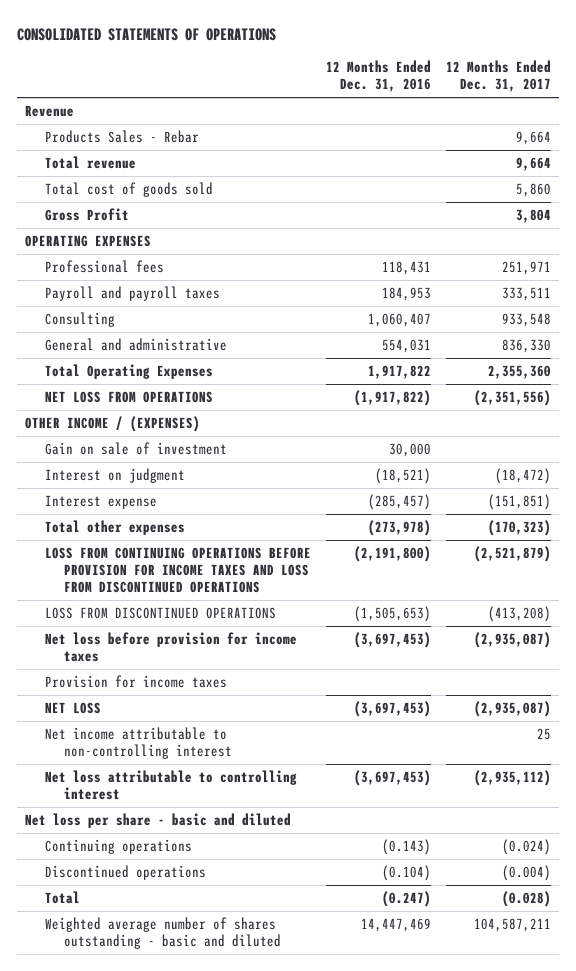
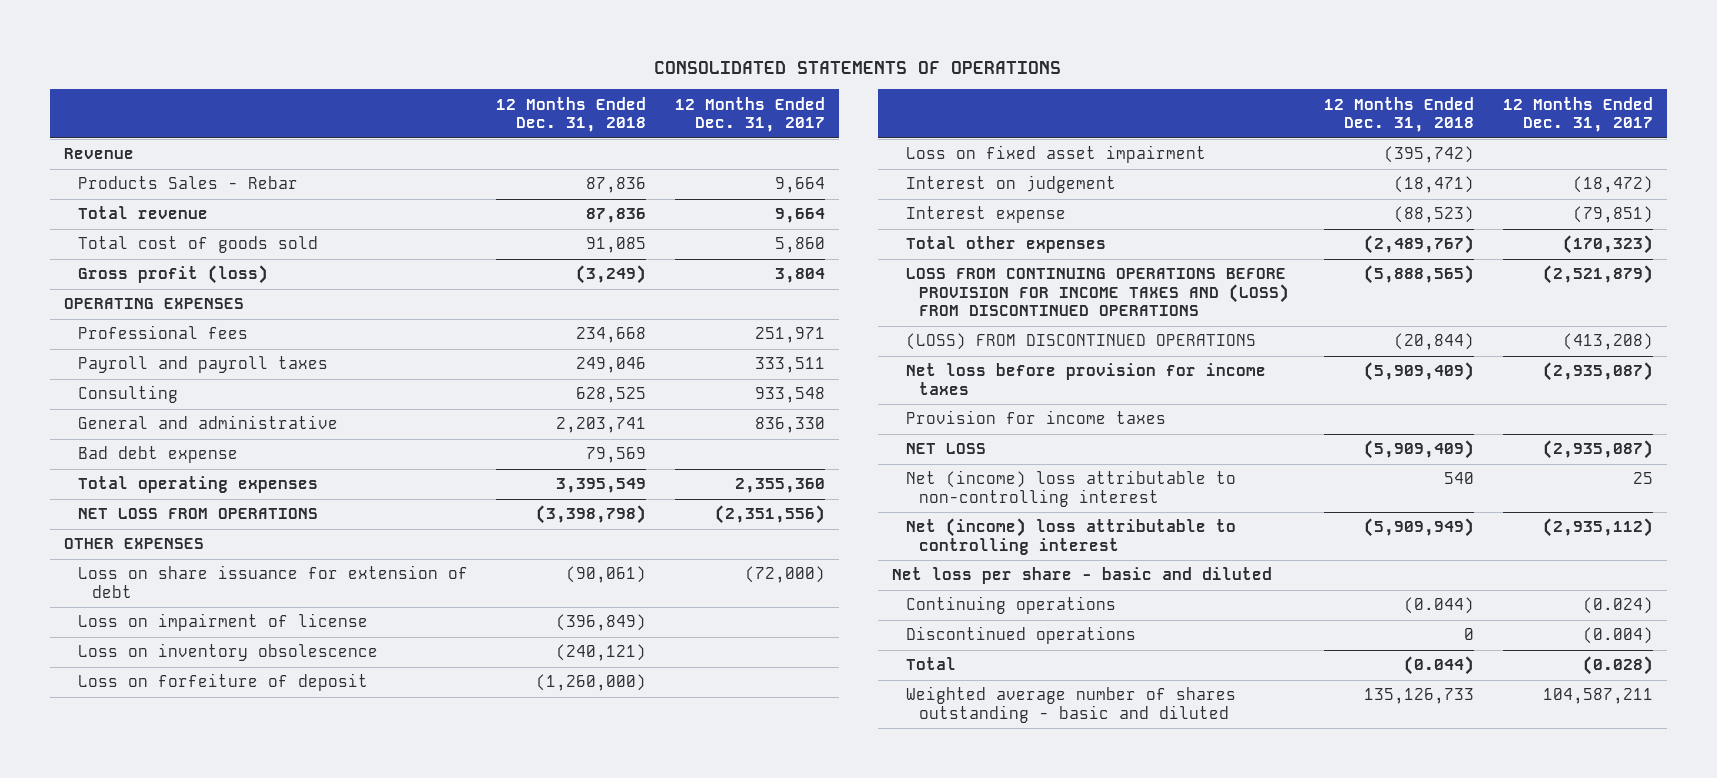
[325,60,431,92] 12 Months Ended Dec. 31, 2016 -> none
none -> [496,96,647,133] 12 Months Ended Dec. 31, 2018
[44,208,129,222] Gross Profit -> [77,265,268,285] Gross profit (loss)
none -> [77,446,238,464] Bad debt expense
[44,364,213,380] Total Operating Expenses -> [77,476,318,494] Total operating expenses
[44,442,227,456] Gain on sale of investment -> none
[24,416,200,433] OTHER INCOME / (EXPENSES) -> [64,538,205,550] OTHER EXPENSES
none -> [77,565,468,598] Loss on share issuance for extension of debt
none -> [77,613,368,632] Loss on impairment of license
none -> [77,643,378,662] Loss on inventory obsolescence
none -> [77,673,368,692] Loss on forfeiture of deposit
none -> [905,145,1206,164] Loss on fixed asset impairment
[44,468,185,484] Interest on judgment -> [905,175,1116,194] Interest on judgement
[488,494,552,511] (151,851) -> [1572,206,1653,224] (79,851)
[44,547,311,593] LOSS FROM CONTINUING OPERATIONS BEFORE PROVISION FOR INCOME TAXES AND LOSS FROM DISCONTINUED OPERATIONS -> [905,268,1290,317] LOSS FROM CONTINUING OPERATIONS BEFORE PROVISION FOR INCOME TAXES AND (LOSS) FROM DISCONTINUED OPERATIONS
[44,607,276,620] LOSS FROM DISCONTINUED OPERATIONS -> [905,333,1256,351] (LOSS) FROM DISCONTINUED OPERATIONS
[44,727,233,759] Net income attributable to non-controlling interest -> [905,470,1236,507] Net (income) loss attributable to non-controlling interest
[44,770,297,800] Net loss attributable to controlling interest -> [905,518,1236,555] Net (income) loss attributable to controlling interest

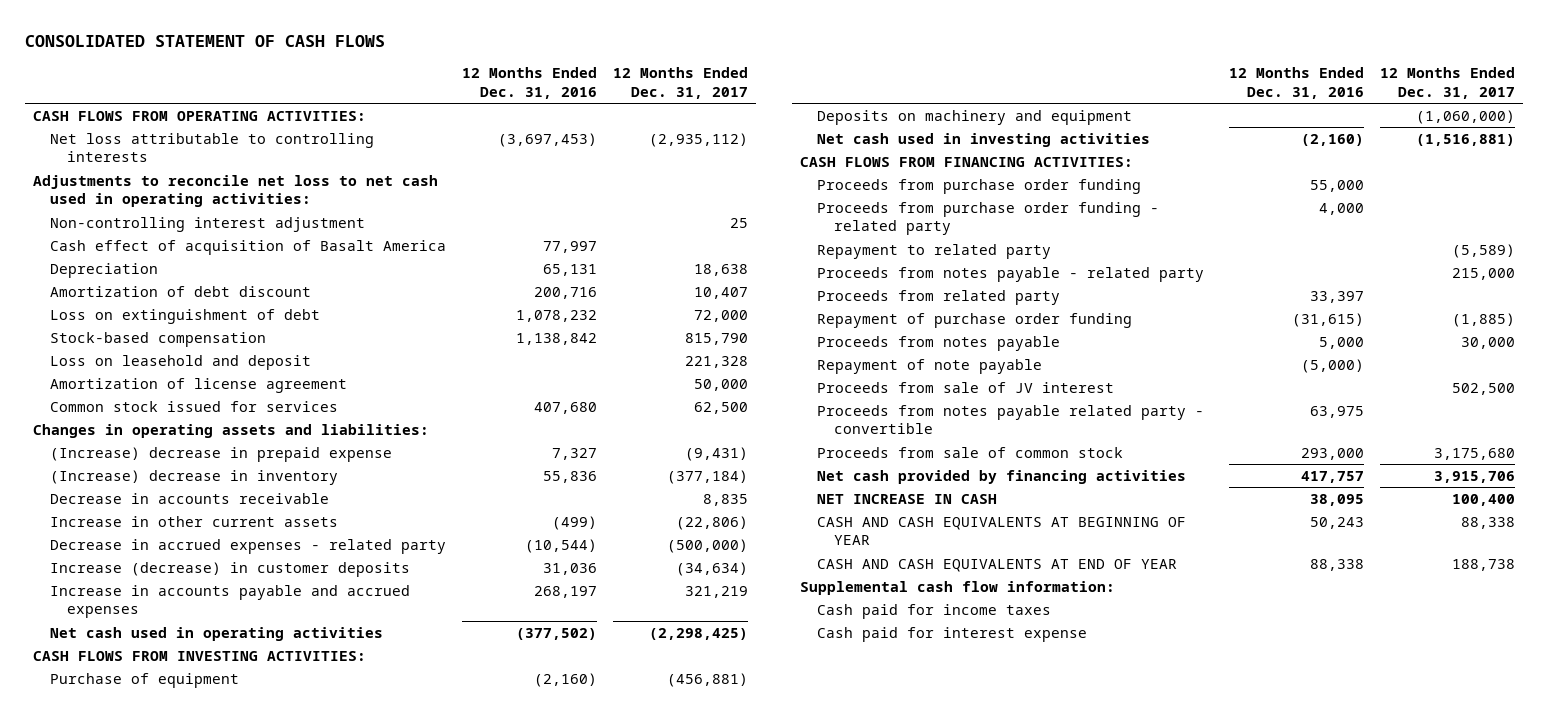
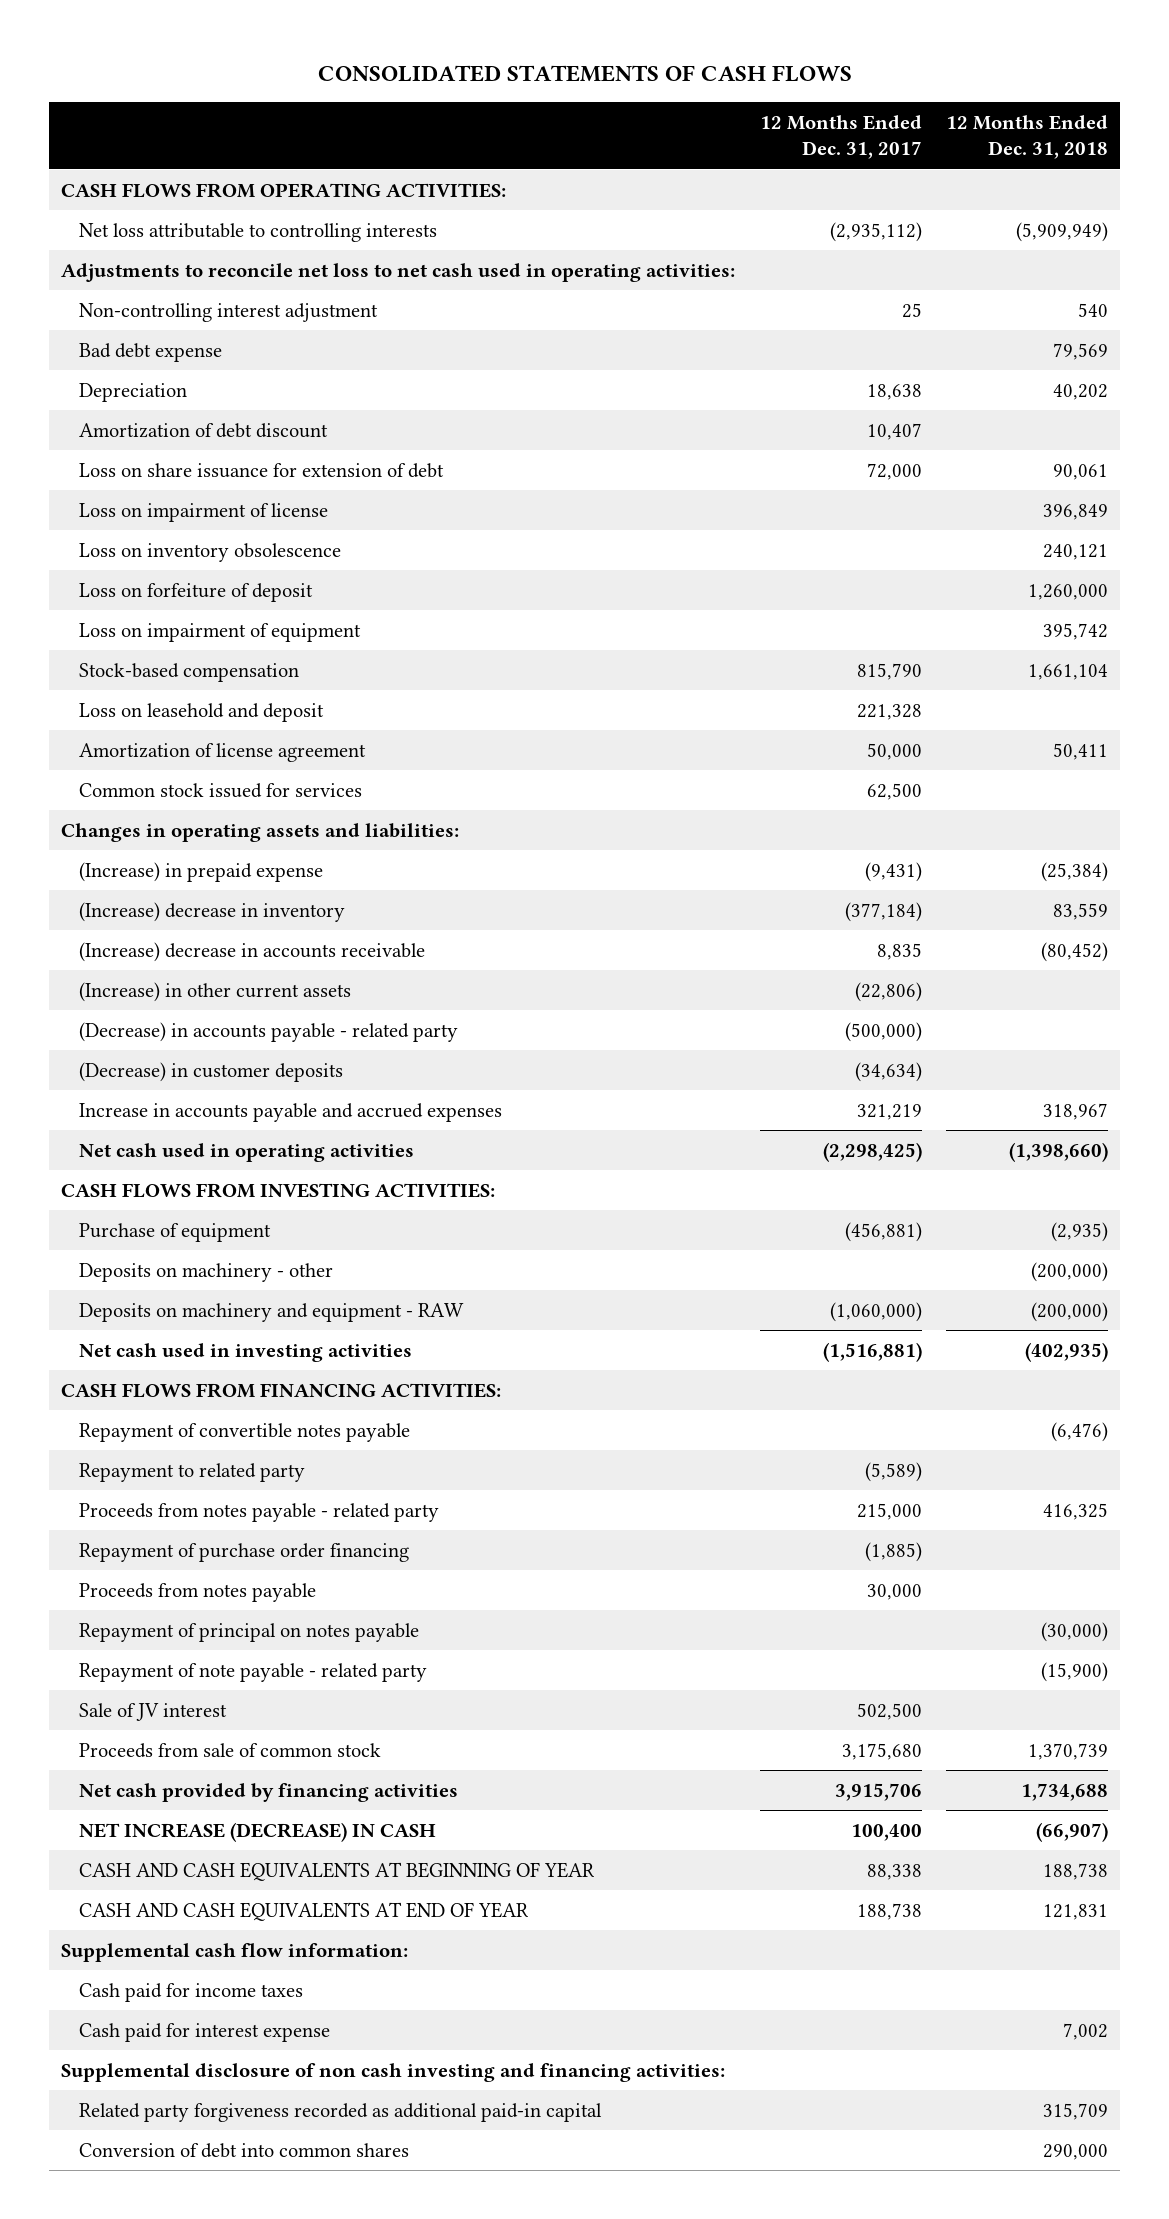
[24,35,385,48] CONSOLIDATED STATEMENT OF CASH FLOWS -> [317,65,852,83] CONSOLIDATED STATEMENTS OF CASH FLOWS
[461,67,597,99] 12 Months Ended Dec. 31, 2016 -> none
none -> [945,114,1108,160] 12 Months Ended Dec. 31, 2018
[49,239,446,255] Cash effect of acquisition of Basalt America -> none
none -> [79,342,223,362] Bad debt expense
[49,308,320,324] Loss on extinguishment of debt -> none
none -> [79,462,445,478] Loss on share issuance for extension of debt
none -> [79,502,329,522] Loss on impairment of license
none -> [79,542,342,562] Loss on inventory obsolescence
none -> [79,582,314,602] Loss on forfeiture of deposit
none -> [79,622,362,642] Loss on impairment of equipment
[49,446,392,462] (Increase) decrease in prepaid expense -> [79,861,324,882] (Increase) in prepaid expense
[49,492,329,504] Decrease in accounts receivable -> [79,941,426,962] (Increase) decrease in accounts receivable
[49,515,338,527] Increase in other current assets -> [79,981,352,1002] (Increase) in other current assets
[49,538,446,554] Decrease in accrued expenses - related party -> [79,1021,459,1042] (Decrease) in accounts payable - related party
[49,561,410,577] Increase (decrease) in customer deposits -> [79,1061,344,1082] (Decrease) in customer deposits
none -> [79,1262,334,1282] Deposits on machinery - other
[817,109,1133,125] Deposits on machinery and equipment -> [79,1302,465,1322] Deposits on machinery and equipment - RAW
[817,178,1142,194] Proceeds from purchase order funding -> none
[817,201,1160,236] Proceeds from purchase order funding - related party -> none
none -> [79,1422,411,1442] Repayment of convertible notes payable
[817,289,1061,305] Proceeds from related party -> none
[817,312,1133,328] Repayment of purchase order funding -> [79,1542,410,1562] Repayment of purchase order financing
[817,404,1205,435] Proceeds from notes payable related party - convertible -> none
[817,358,1043,374] Repayment of note payable -> [79,1622,420,1642] Repayment of principal on notes payable
none -> [79,1662,428,1682] Repayment of note payable - related party
[817,381,1115,393] Proceeds from sale of JV interest -> [79,1702,228,1721] Sale of JV interest
[817,493,998,504] NET INCREASE IN CASH -> [79,1821,437,1842] NET INCREASE (DECREASE) IN CASH
none -> [61,2062,726,2082] Supplemental disclosure of non cash investing and financing activities:
none -> [79,2102,603,2122] Related party forgiveness recorded as additional paid-in capital
none -> [79,2142,410,2158] Conversion of debt into common shares

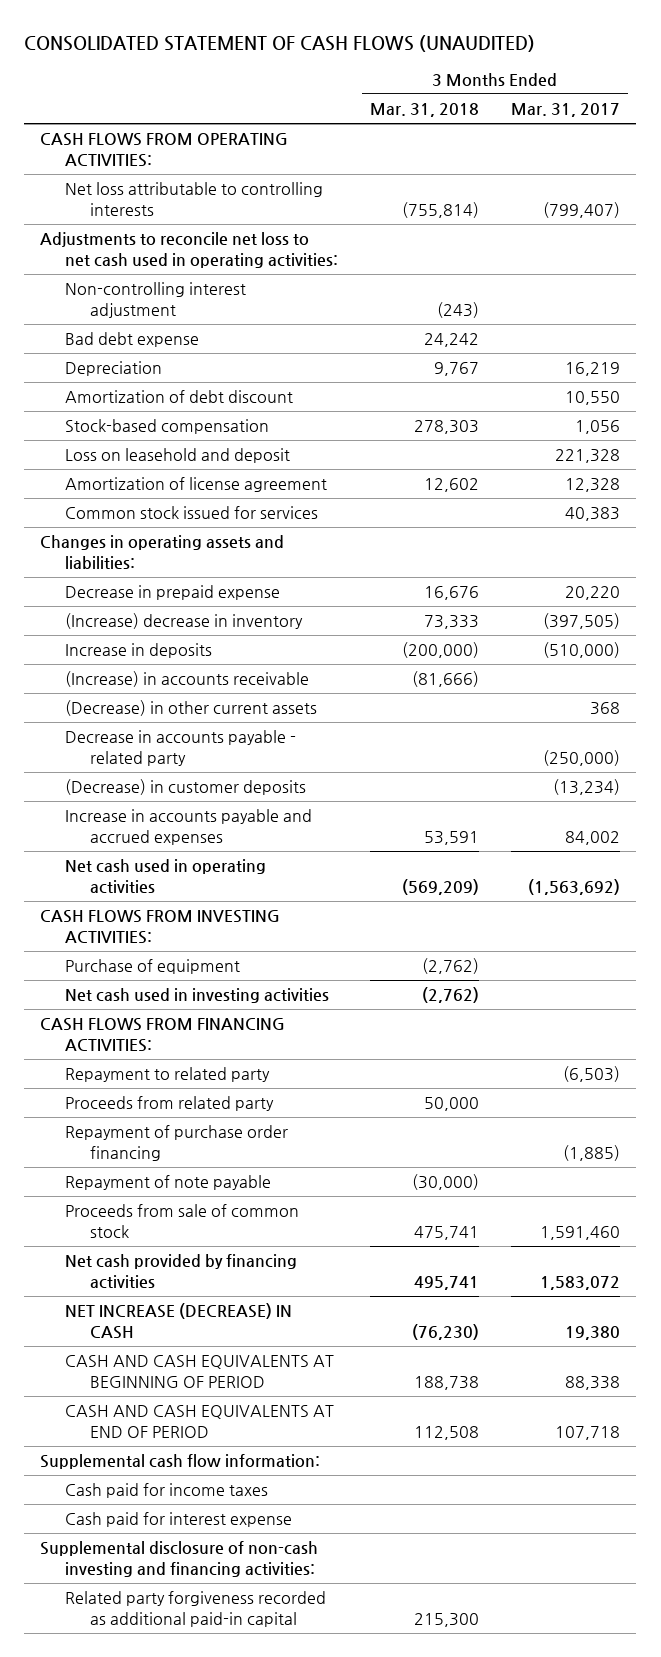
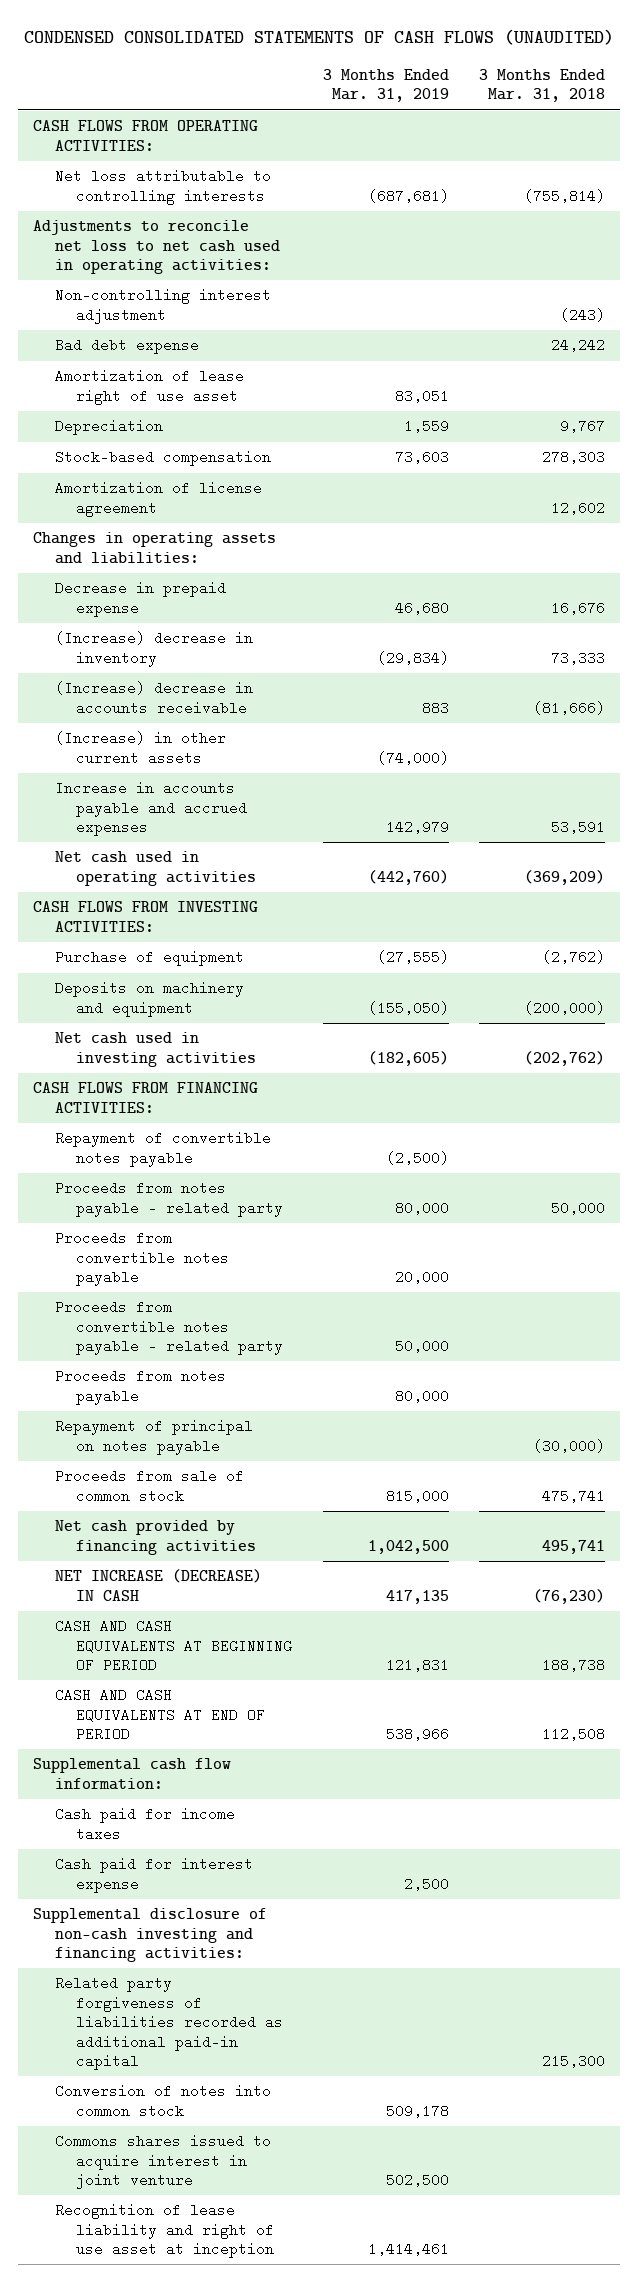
[24,34,536,52] CONSOLIDATED STATEMENT OF CASH FLOWS (UNAUDITED) -> [24,29,615,46] CONDENSED CONSOLIDATED STATEMENTS OF CASH FLOWS (UNAUDITED)
[511,103,621,118] Mar. 31, 2017 -> none
none -> [322,69,449,103] 3 Months Ended Mar. 31, 2019
none -> [54,369,244,405] Amortization of lease right of use asset
[65,390,294,404] Amortization of debt discount -> none
[65,448,291,464] Loss on leasehold and deposit -> none
[65,506,319,520] Common stock issued for services -> none
[65,643,213,659] Increase in deposits -> none
[65,730,297,766] Decrease in accounts payable - related party -> none
[65,779,307,796] (Decrease) in customer deposits -> none
[65,671,310,688] (Increase) in accounts receivable -> [54,681,253,715] (Increase) decrease in accounts receivable
[65,700,318,717] (Decrease) in other current assets -> [54,731,226,765] (Increase) in other current assets
[402,878,480,895] (569,209) -> [524,869,606,885] (369,209)
none -> [54,981,244,1017] Deposits on machinery and equipment
[422,987,480,1004] (2,762) -> [524,1050,606,1066] (202,762)
[65,1067,271,1083] Repayment to related party -> none
[65,1125,289,1161] Repayment of purchase order financing -> none
none -> [54,1131,271,1167] Repayment of convertible notes payable
[65,1096,275,1112] Proceeds from related party -> [54,1181,284,1217] Proceeds from notes payable - related party
none -> [54,1231,230,1287] Proceeds from convertible notes payable
none -> [54,1300,284,1356] Proceeds from convertible notes payable - related party
none -> [54,1369,226,1405] Proceeds from notes payable
[65,1175,272,1191] Repayment of note payable -> [54,1419,253,1455] Repayment of principal on notes payable
[65,1591,327,1627] Related party forgiveness recorded as additional paid-in capital -> [54,1976,284,2071] Related party forgiveness of liabilities recorded as additional paid-in capital
none -> [54,2084,271,2118] Conversion of notes into common stock
none -> [54,2134,271,2190] Commons shares issued to acquire interest in joint venture
none -> [54,2203,275,2259] Recognition of lease liability and right of use asset at inception

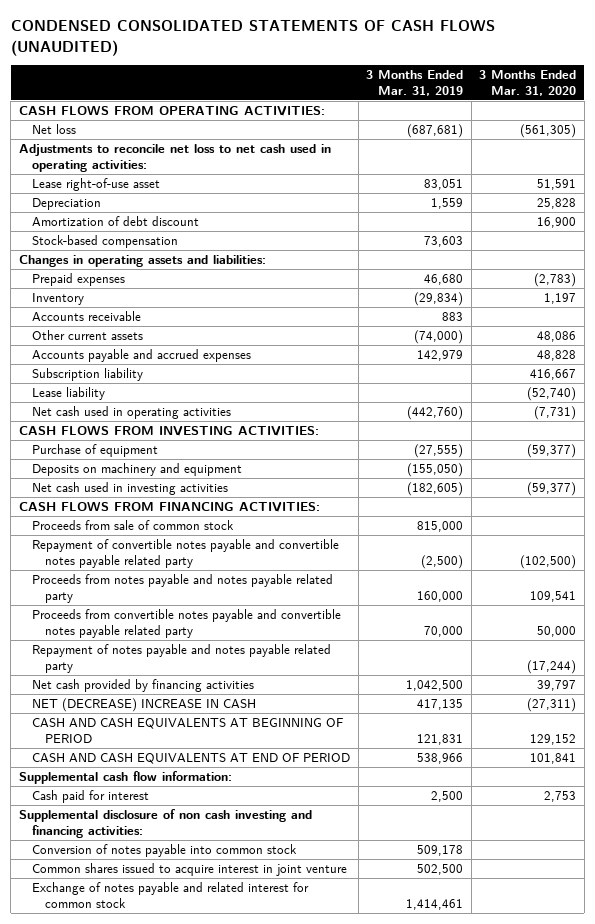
[479,69,606,103] 3 Months Ended Mar. 31, 2018 -> none
none -> [479,70,577,96] 3 Months Ended Mar. 31, 2020
[54,169,271,205] Net loss attributable to controlling interests -> [32,124,77,135] Net loss
[54,288,271,324] Non-controlling interest adjustment -> none
[54,338,199,355] Bad debt expense -> none
[54,369,244,405] Amortization of lease right of use asset -> [32,178,161,192] Lease right-of-use asset
none -> [32,216,200,227] Amortization of debt discount
[54,481,262,517] Amortization of license agreement -> none
[54,581,226,617] Decrease in prepaid expense -> [32,273,126,287] Prepaid expenses
[54,631,253,667] (Increase) decrease in inventory -> [32,293,85,306] Inventory
[54,681,253,715] (Increase) decrease in accounts receivable -> [32,311,142,322] Accounts receivable
[54,731,226,765] (Increase) in other current assets -> [32,330,144,341] Other current assets
[54,781,248,837] Increase in accounts payable and accrued expenses -> [32,349,252,363] Accounts payable and accrued expenses
none -> [32,368,144,382] Subscription liability
none -> [32,387,106,401] Lease liability
[54,1131,271,1167] Repayment of convertible notes payable -> none
[54,1181,284,1217] Proceeds from notes payable - related party -> none
[54,1231,230,1287] Proceeds from convertible notes payable -> none
[54,1300,284,1356] Proceeds from convertible notes payable - related party -> none
[54,1369,226,1405] Proceeds from notes payable -> none
[54,1419,253,1455] Repayment of principal on notes payable -> none
none -> [32,539,340,568] Repayment of convertible notes payable and convertible notes payable related party
none -> [32,574,334,603] Proceeds from notes payable and notes payable related party
none -> [32,609,342,638] Proceeds from convertible notes payable and convertible notes payable related party
none -> [32,644,332,673] Repayment of notes payable and notes payable related party
[54,1569,262,1601] NET INCREASE (DECREASE) IN CASH -> [32,698,257,713] NET (DECREASE) INCREASE IN CASH
[54,1807,235,1841] Cash paid for income taxes -> none
[54,1976,284,2071] Related party forgiveness of liabilities recorded as additional paid-in capital -> none
[54,1857,253,1893] Cash paid for interest expense -> [32,790,150,804] Cash paid for interest
[32,1908,267,1963] Supplemental disclosure of non-cash investing and financing activities: -> [18,809,312,838] Supplemental disclosure of non cash investing and financing activities:
[54,2084,271,2118] Conversion of notes into common stock -> [32,844,298,858] Conversion of notes payable into common stock
[54,2134,271,2190] Commons shares issued to acquire interest in joint venture -> [32,863,348,877] Common shares issued to acquire interest in joint venture
[54,2203,275,2259] Recognition of lease liability and right of use asset at inception -> [32,882,310,908] Exchange of notes payable and related interest for common stock

